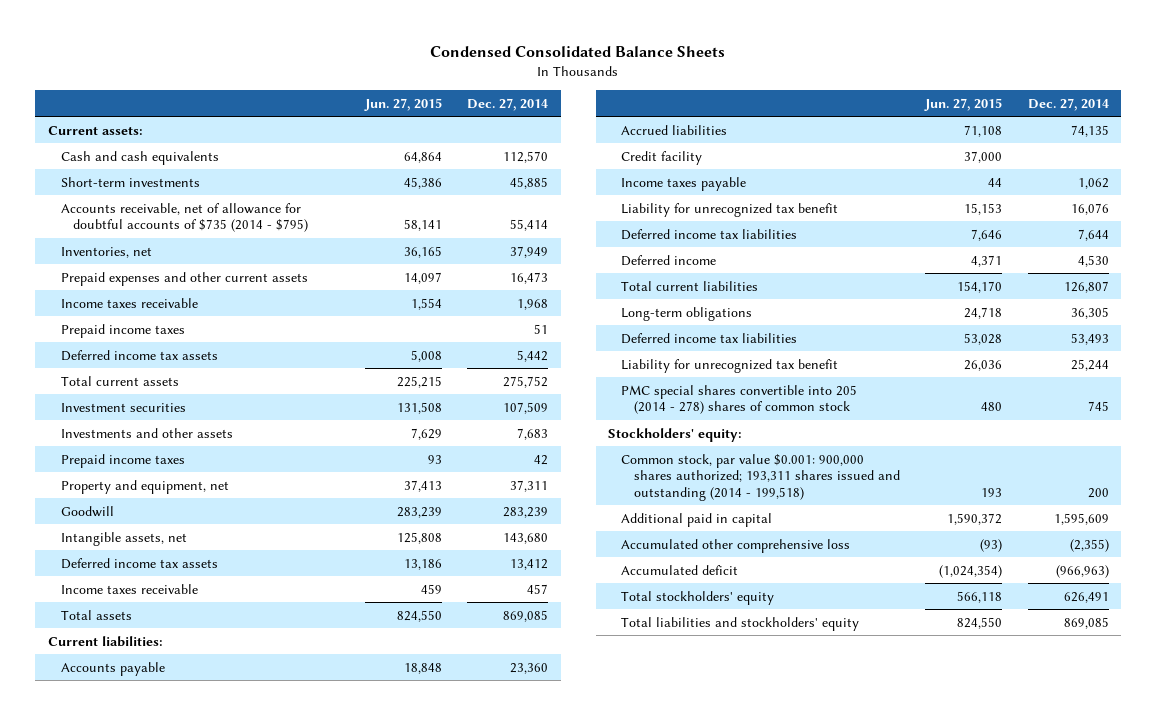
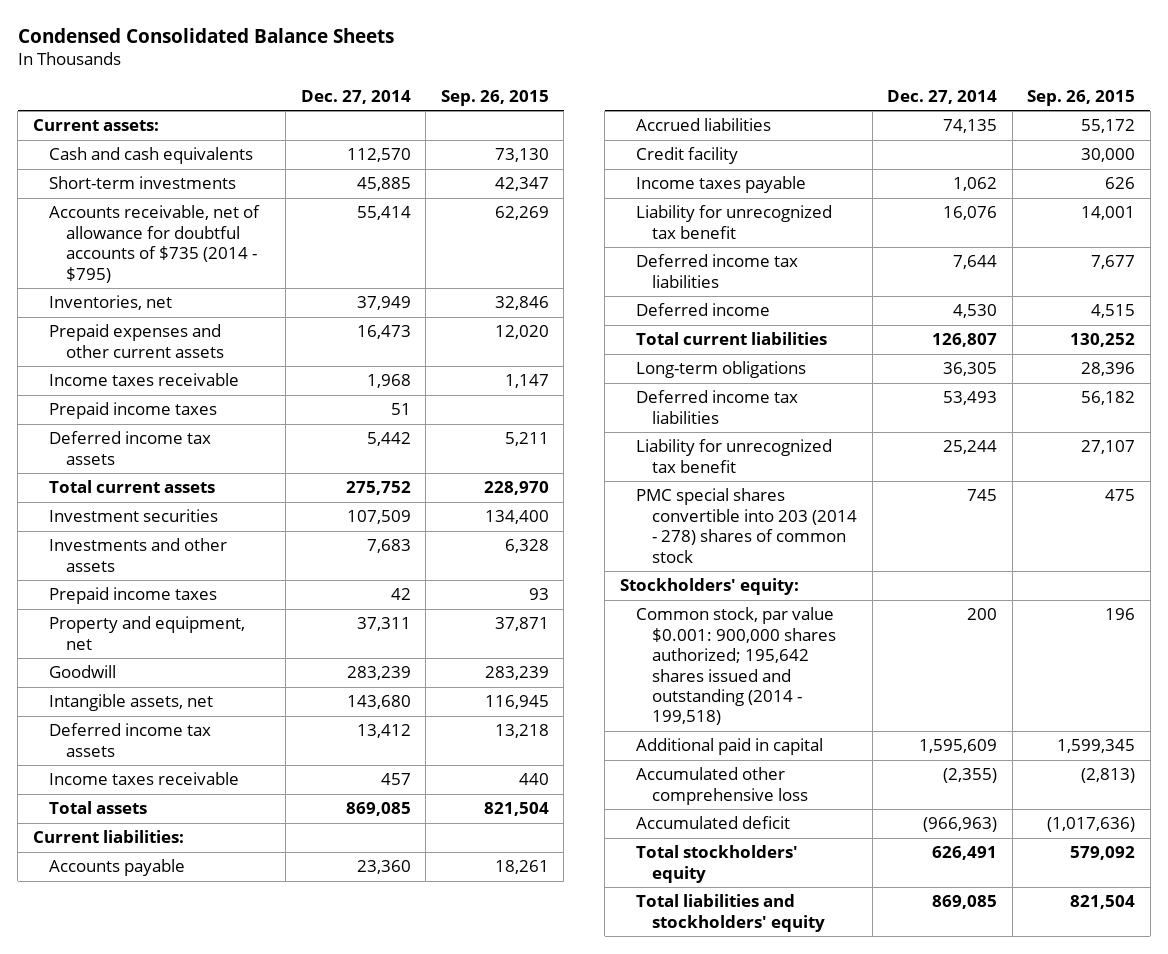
[363,97,442,111] Jun. 27, 2015 -> none
none -> [440,89,549,106] Sep. 26, 2015
[621,384,858,415] PMC special shares convertible into 205 (2014 - 278) shares of common stock -> [635,488,858,563] PMC special shares convertible into 203 (2014 - 278) shares of common stock
[621,453,900,501] Common stock, par value $0.001: 900,000 shares authorized; 193,311 shares issued and outstanding (2014 - 199,518) -> [635,607,837,726] Common stock, par value $0.001: 900,000 shares authorized; 195,642 shares issued and outstanding (2014 - 199,518)

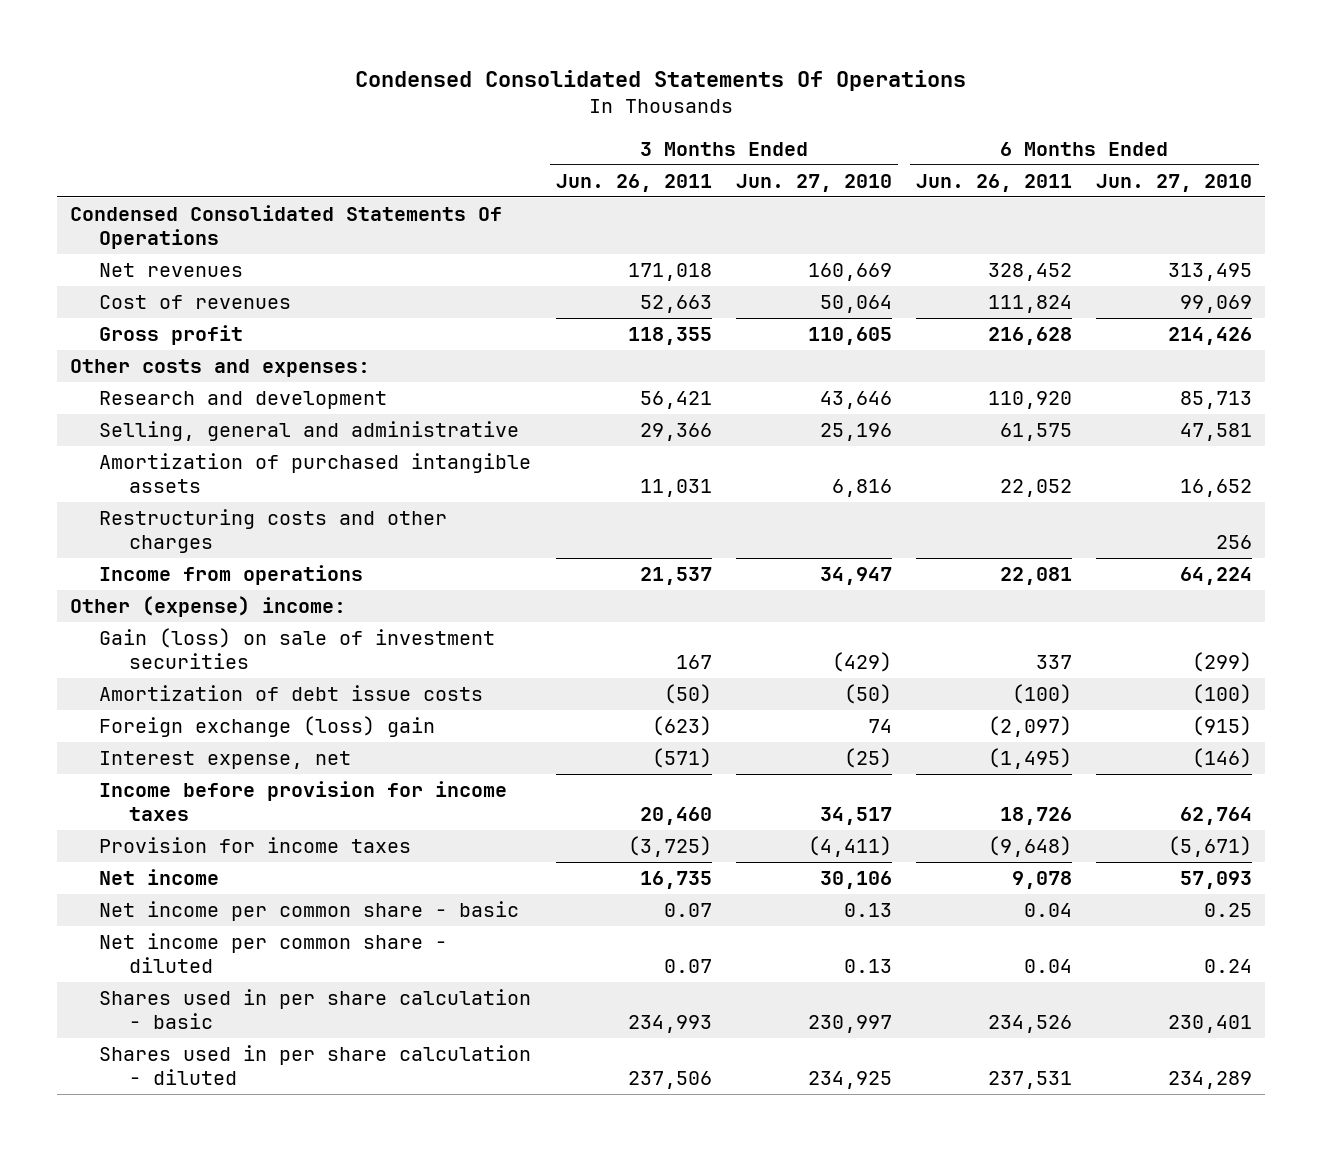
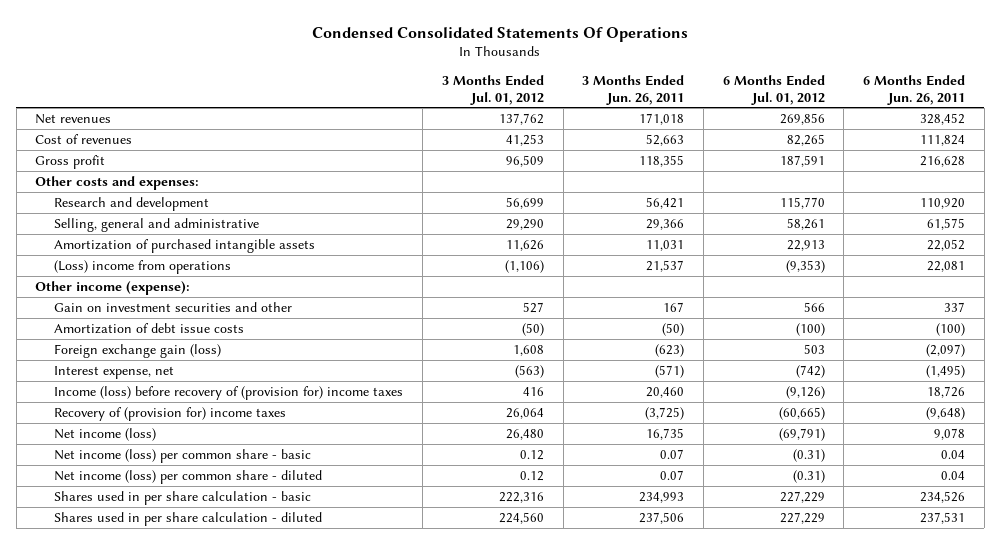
[735,173,892,192] Jun. 27, 2010 -> none
[1096,173,1253,192] Jun. 27, 2010 -> none
none -> [441,75,544,105] 3 Months Ended Jul. 01, 2012
none -> [722,75,825,105] 6 Months Ended Jul. 01, 2012
[69,205,502,250] Condensed Consolidated Statements Of Operations -> none
[99,509,448,554] Restructuring costs and other charges -> none
[99,565,364,586] Income from operations -> [54,259,232,274] (Loss) income from operations
[69,596,346,618] Other (expense) income: -> [35,280,191,295] Other income (expense):
[99,628,496,670] Gain (loss) on sale of investment securities -> [54,301,293,312] Gain on investment securities and other
[99,716,436,738] Foreign exchange (loss) gain -> [54,343,222,358] Foreign exchange gain (loss)
[99,781,508,822] Income before provision for income taxes -> [54,385,404,400] Income (loss) before recovery of (provision for) income taxes
[99,837,412,854] Provision for income taxes -> [54,406,287,421] Recovery of (provision for) income taxes
[99,869,220,886] Net income -> [54,427,157,441] Net income (loss)
[99,901,520,922] Net income per common share - basic -> [54,448,312,463] Net income (loss) per common share - basic
[99,933,448,974] Net income per common share - diluted -> [54,469,323,484] Net income (loss) per common share - diluted

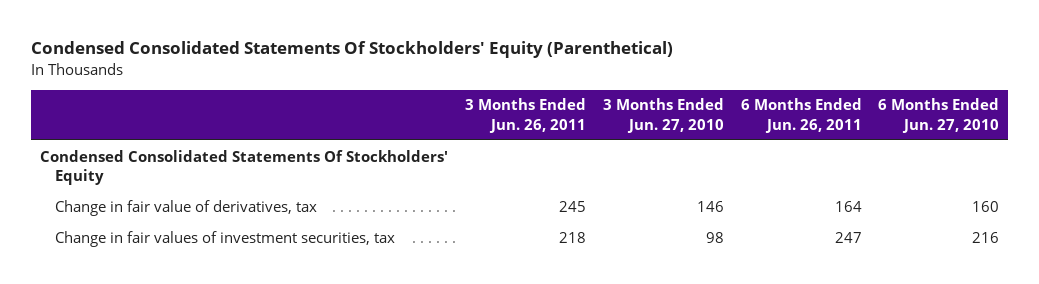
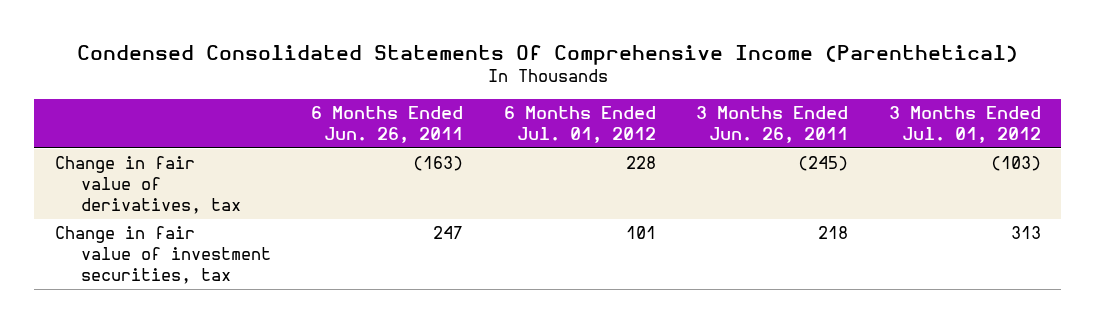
[31,41,674,59] Condensed Consolidated Statements Of Stockholders' Equity (Parenthetical) -> [76,44,1018,65] Condensed Consolidated Statements Of Comprehensive Income (Parenthetical)
[602,98,724,133] 3 Months Ended Jun. 27, 2010 -> none
[878,98,1000,133] 6 Months Ended Jun. 27, 2010 -> none
none -> [503,106,656,143] 6 Months Ended Jul. 01, 2012
none -> [888,106,1041,143] 3 Months Ended Jul. 01, 2012
[39,149,448,186] Condensed Consolidated Statements Of Stockholders' Equity -> none
[558,200,586,212] 245 -> [798,156,849,172] (245)
[834,200,862,212] 164 -> [413,156,464,172] (163)
[54,230,395,247] Change in fair values of investment securities, tax -> [54,226,271,284] Change in fair value of investment securities, tax

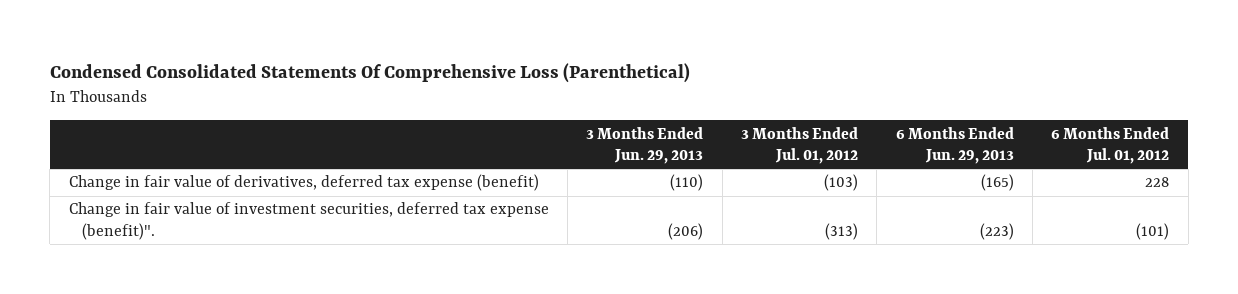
[76,44,1018,65] Condensed Consolidated Statements Of Comprehensive Income (Parenthetical) -> [49,62,690,83] Condensed Consolidated Statements Of Comprehensive Loss (Parenthetical)
[311,106,464,143] 6 Months Ended Jun. 26, 2011 -> none
[696,106,849,143] 3 Months Ended Jun. 26, 2011 -> none
none -> [586,126,704,165] 3 Months Ended Jun. 29, 2013
none -> [895,126,1014,165] 6 Months Ended Jun. 29, 2013
[54,156,241,214] Change in fair value of derivatives, tax -> [68,174,539,192] Change in fair value of derivatives, deferred tax expense (benefit)
[54,226,271,284] Change in fair value of investment securities, tax -> [68,202,549,240] Change in fair value of investment securities, deferred tax expense (benefit)".
[625,226,656,240] 101 -> [1136,222,1170,240] (101)
[1010,226,1041,240] 313 -> [824,222,858,240] (313)

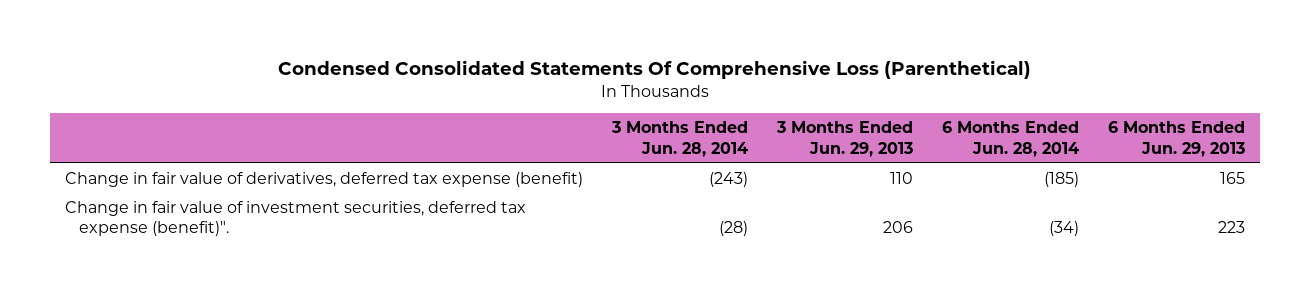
[740,126,858,165] 3 Months Ended Jul. 01, 2012 -> none
[1051,126,1170,165] 6 Months Ended Jul. 01, 2012 -> none
none -> [610,121,748,157] 3 Months Ended Jun. 28, 2014
none -> [942,121,1080,157] 6 Months Ended Jun. 28, 2014
[670,174,704,192] (110) -> [890,172,914,185] 110
[980,174,1014,192] (165) -> [1220,172,1246,185] 165
[668,222,704,240] (206) -> [883,221,914,234] 206
[979,222,1014,240] (223) -> [1218,221,1246,234] 223

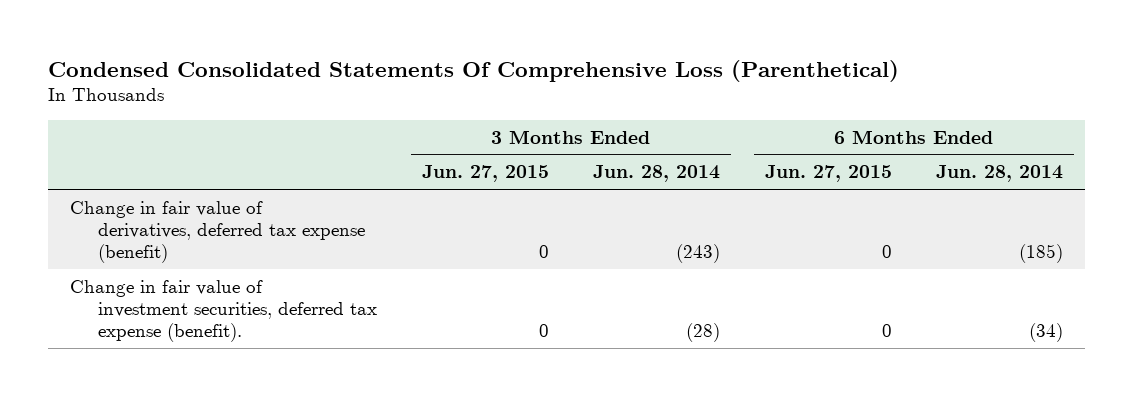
[776,121,914,157] 3 Months Ended Jun. 29, 2013 -> none
[1108,121,1246,157] 6 Months Ended Jun. 29, 2013 -> none
none -> [421,165,549,183] Jun. 27, 2015
none -> [764,165,892,183] Jun. 27, 2015
[64,201,526,237] Change in fair value of investment securities, deferred tax expense (benefit)". -> [70,279,378,343] Change in fair value of investment securities, deferred tax expense (benefit).

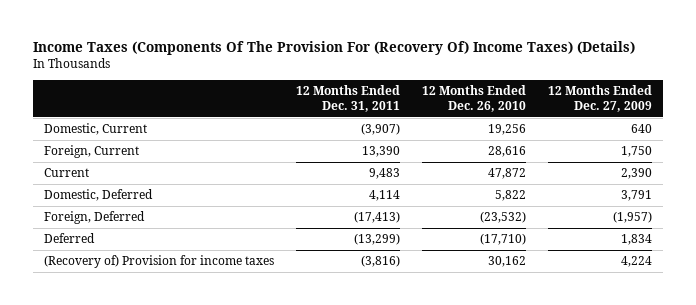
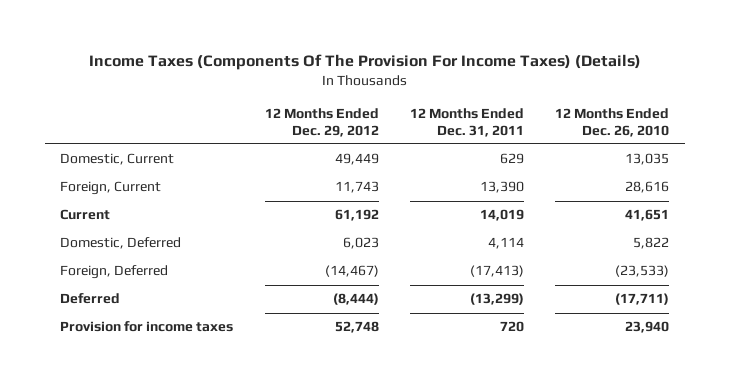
[33,40,636,55] Income Taxes (Components Of The Provision For (Recovery Of) Income Taxes) (Details) -> [88,54,641,71] Income Taxes (Components Of The Provision For Income Taxes) (Details)
[548,84,653,112] 12 Months Ended Dec. 27, 2009 -> none
none -> [264,107,379,137] 12 Months Ended Dec. 29, 2012
[361,123,401,136] (3,907) -> [500,153,525,165] 629
[488,124,527,136] 19,256 -> [625,153,670,166] 13,035
[369,168,401,180] 9,483 -> [480,209,525,222] 14,019
[488,168,527,180] 47,872 -> [625,209,670,222] 41,651
[480,211,527,224] (23,532) -> [615,265,670,278] (23,533)
[480,233,527,246] (17,710) -> [615,293,670,306] (17,711)
[44,255,275,269] (Recovery of) Provision for income taxes -> [60,321,234,333] Provision for income taxes
[361,255,401,268] (3,816) -> [500,321,525,333] 720
[488,256,527,268] 30,162 -> [625,321,670,334] 23,940

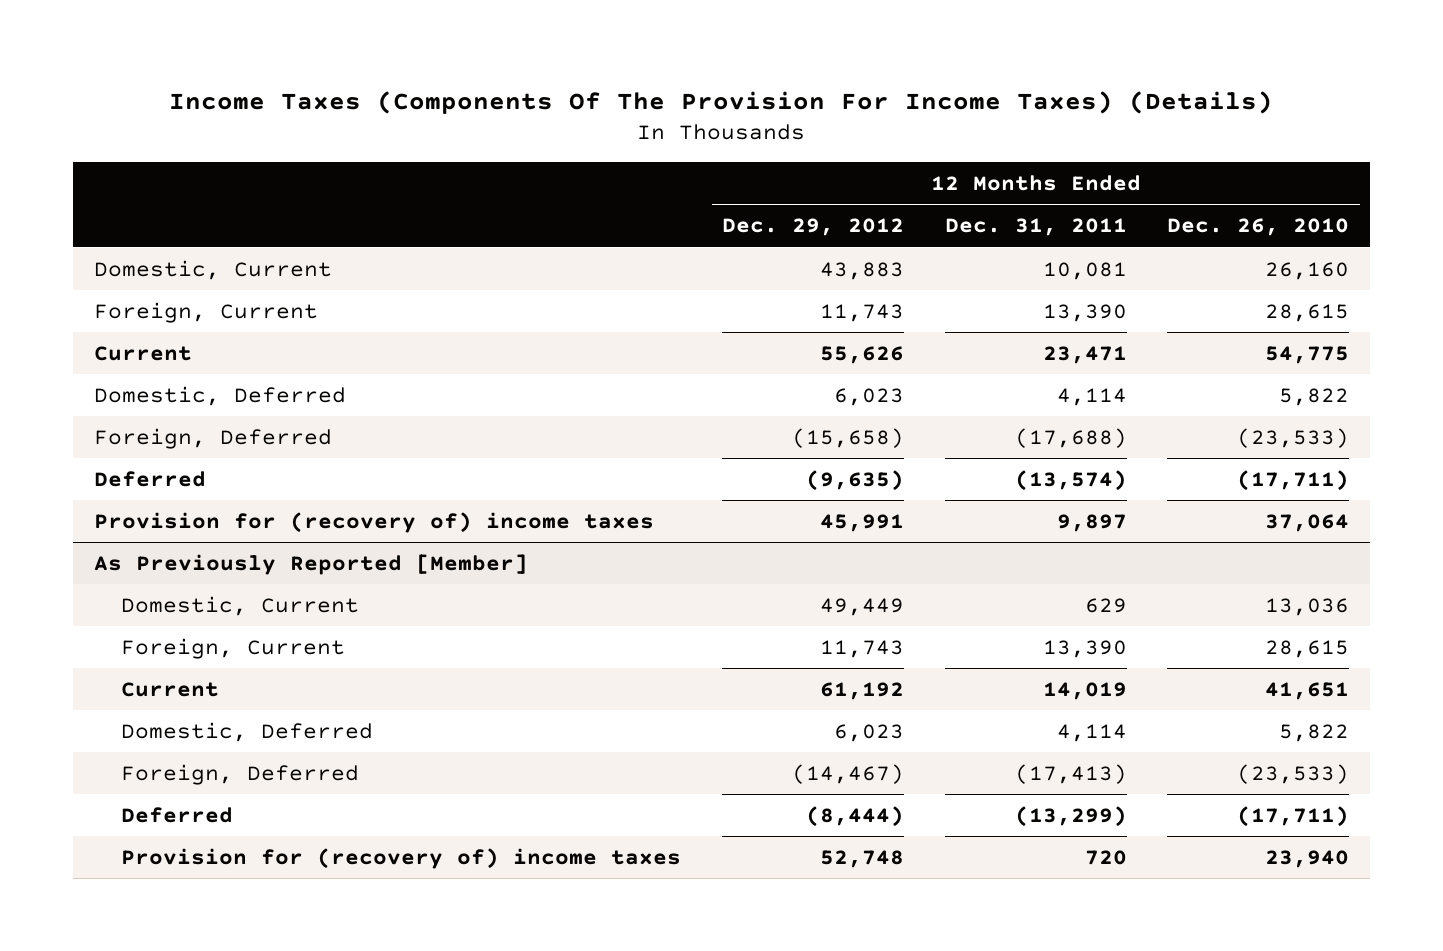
[334,153,379,166] 49,449 -> [819,261,904,280] 43,883
[500,153,525,165] 629 -> [1042,261,1127,280] 10,081
[625,153,670,166] 13,035 -> [1265,261,1350,280] 26,160
[625,181,670,194] 28,616 -> [1265,303,1350,322] 28,615
none -> [93,345,192,361] Current
none -> [93,385,346,406] Domestic, Deferred
none -> [93,427,332,449] Foreign, Deferred
none -> [93,470,206,487] Deferred
none -> [93,511,654,533] Provision for (recovery of) income taxes
none -> [93,553,528,575] As Previously Reported [Member]
none -> [121,595,360,616] Domestic, Current
none -> [121,637,346,659] Foreign, Current
[60,321,234,333] Provision for income taxes -> [121,847,682,869] Provision for (recovery of) income taxes

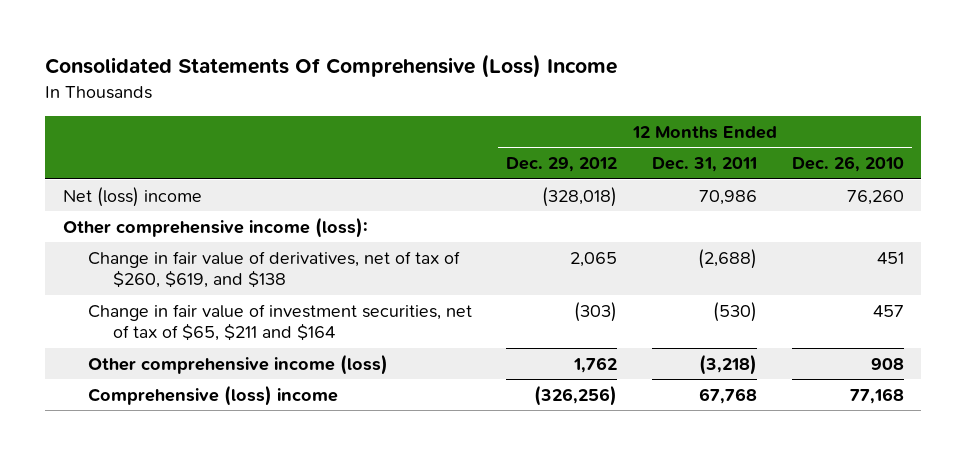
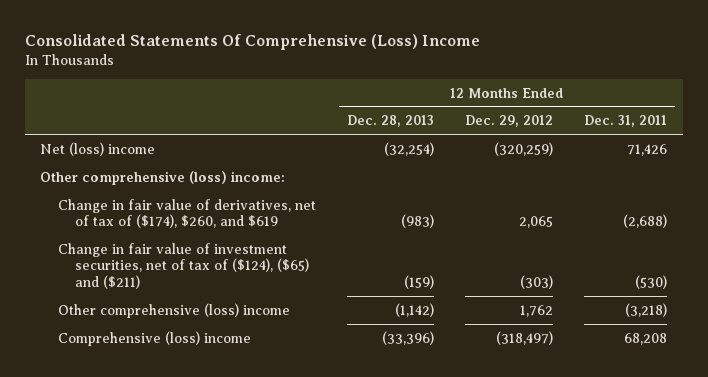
[791,156,904,173] Dec. 26, 2010 -> none
none -> [346,115,434,128] Dec. 28, 2013
[542,186,618,207] (328,018) -> [494,141,554,156] (320,259)
[699,189,758,205] 70,986 -> [627,143,668,156] 71,426
[62,216,368,238] Other comprehensive income (loss): -> [40,170,286,185] Other comprehensive (loss) income:
[87,250,460,289] Change in fair value of derivatives, net of tax of $260, $619, and $138 -> [57,198,316,229] Change in fair value of derivatives, net of tax of ($174), $260, and $619
[87,303,472,342] Change in fair value of investment securities, net of tax of $65, $211 and $164 -> [57,242,309,289] Change in fair value of investment securities, net of tax of ($124), ($65) and ($211)
[87,353,388,375] Other comprehensive income (loss) -> [57,302,290,318] Other comprehensive (loss) income
[534,384,618,406] (326,256) -> [496,330,554,345] (318,497)
[699,387,758,404] 67,768 -> [624,332,668,345] 68,208

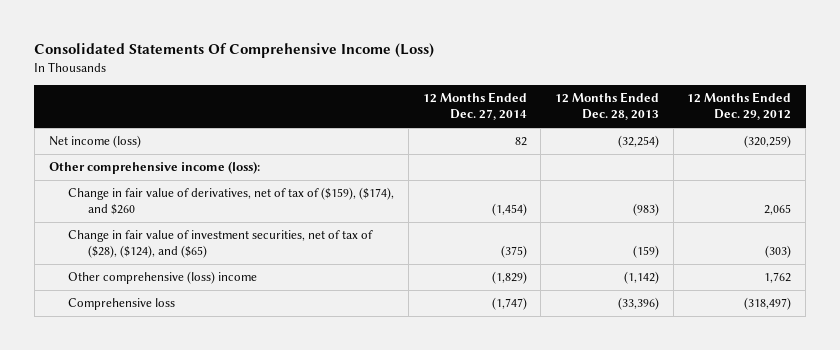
[24,34,480,51] Consolidated Statements Of Comprehensive (Loss) Income -> [34,43,435,59] Consolidated Statements Of Comprehensive Income (Loss)
[584,115,668,128] Dec. 31, 2011 -> none
none -> [422,92,527,121] 12 Months Ended Dec. 27, 2014
[40,141,156,156] Net (loss) income -> [48,135,141,149] Net income (loss)
[40,170,286,185] Other comprehensive (loss) income: -> [48,161,260,175] Other comprehensive income (loss):
[57,198,316,229] Change in fair value of derivatives, net of tax of ($174), $260, and $619 -> [68,187,395,216] Change in fair value of derivatives, net of tax of ($159), ($174), and $260
[57,242,309,289] Change in fair value of investment securities, net of tax of ($124), ($65) and ($211) -> [68,230,374,259] Change in fair value of investment securities, net of tax of ($28), ($124), and ($65)
[57,330,251,346] Comprehensive (loss) income -> [68,298,176,311] Comprehensive loss

